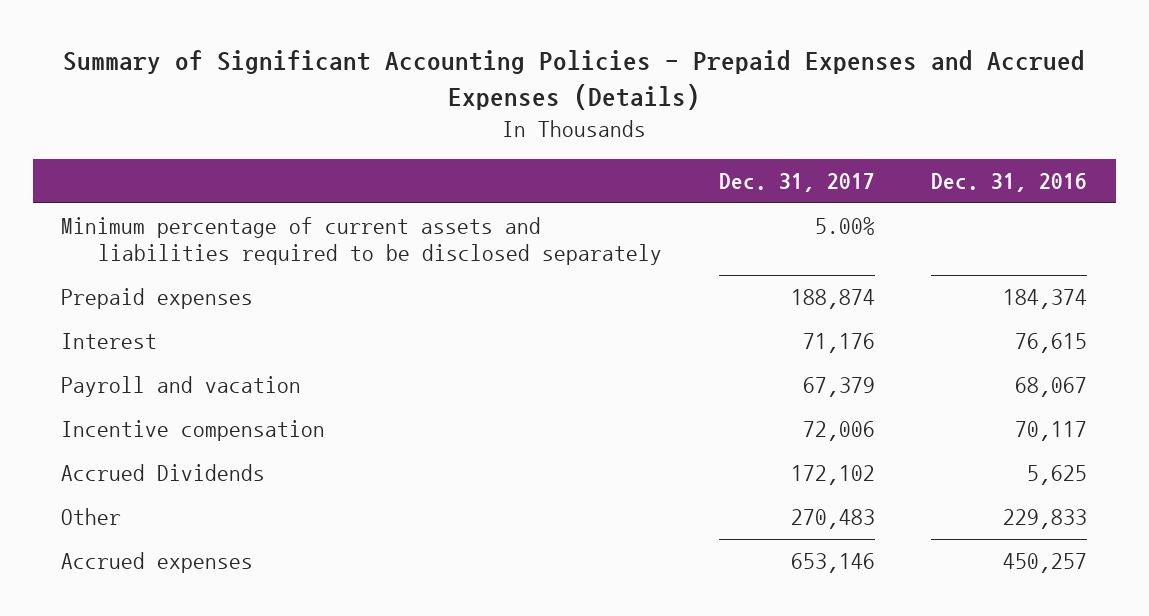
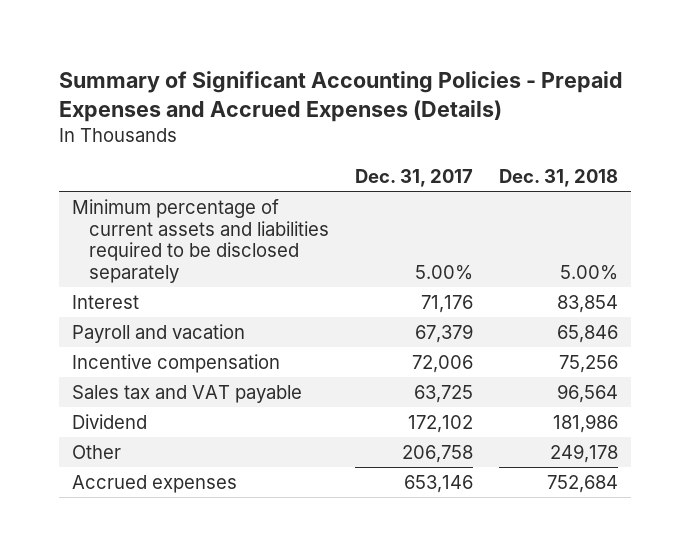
[931,173,1088,193] Dec. 31, 2016 -> none
none -> [498,168,618,187] Dec. 31, 2018
[61,288,254,310] Prepaid expenses -> none
none -> [71,384,302,403] Sales tax and VAT payable
[61,464,266,482] Accrued Dividends -> [71,413,147,429] Dividend
[790,509,875,530] 270,483 -> [401,444,473,463] 206,758

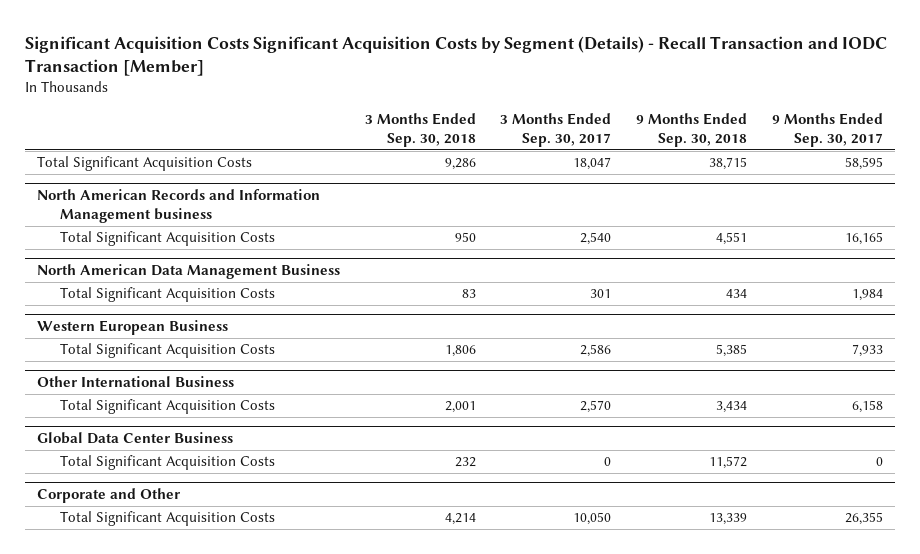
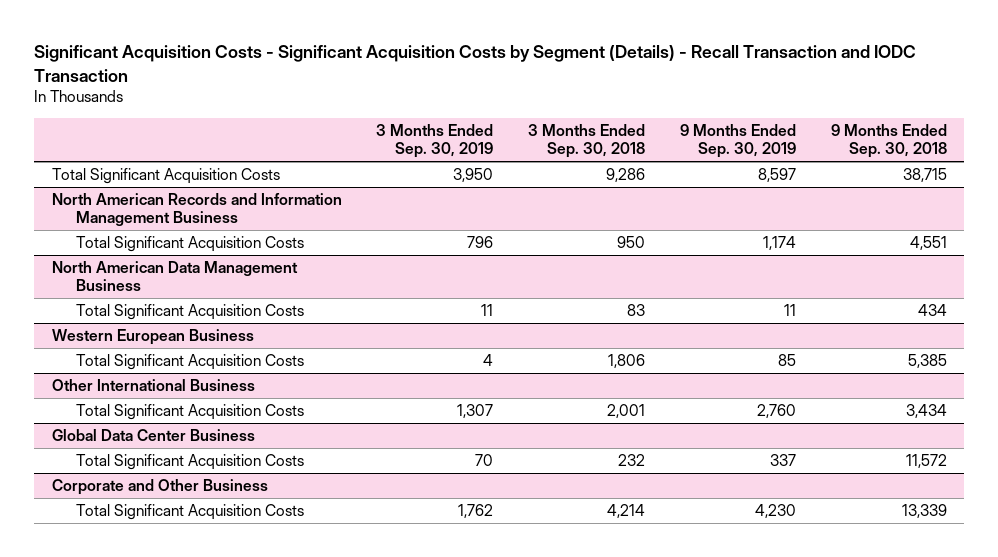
[25,35,888,76] Significant Acquisition Costs Significant Acquisition Costs by Segment (Details) - Recall Transaction and IODC Transaction [Member] -> [34,45,917,82] Significant Acquisition Costs - Significant Acquisition Costs by Segment (Details) - Recall Transaction and IODC Transaction
[500,113,612,148] 3 Months Ended Sep. 30, 2017 -> none
[771,113,883,148] 9 Months Ended Sep. 30, 2017 -> none
none -> [376,123,494,158] 3 Months Ended Sep. 30, 2019
none -> [679,123,796,158] 9 Months Ended Sep. 30, 2019
[37,189,321,224] North American Records and Information Management business -> [51,193,342,227] North American Records and Information Management Business
[37,488,181,504] Corporate and Other -> [51,479,268,496] Corporate and Other Business

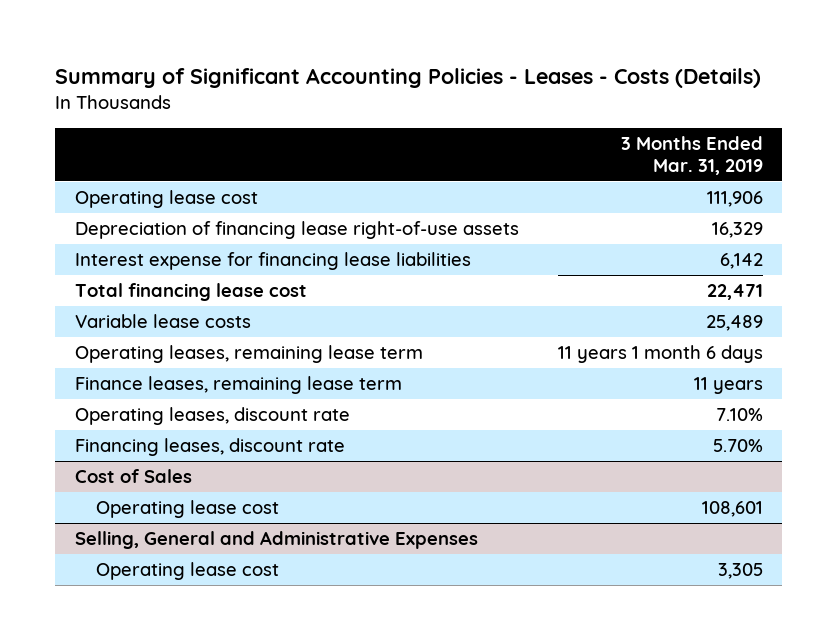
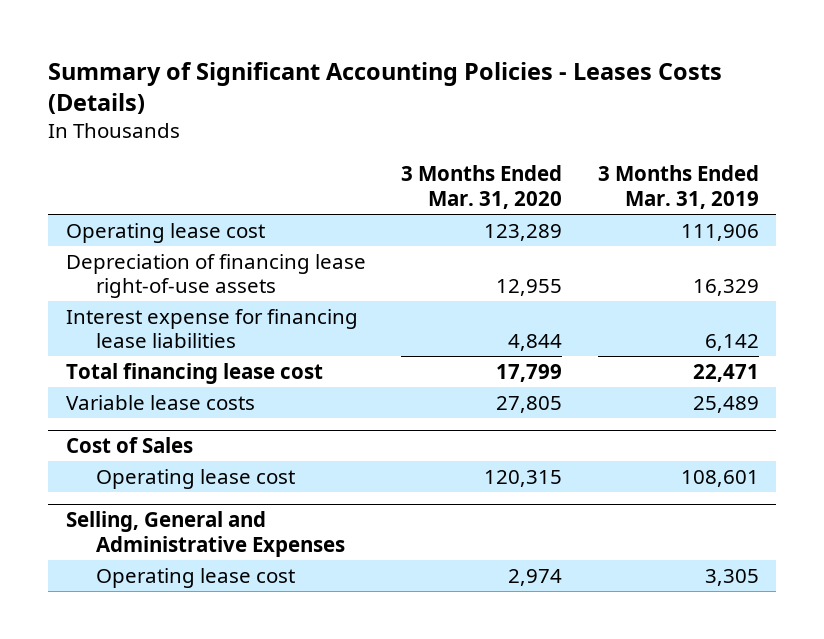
[55,68,762,89] Summary of Significant Accounting Policies - Leases - Costs (Details) -> [48,61,723,115] Summary of Significant Accounting Policies - Leases Costs (Details)
none -> [401,165,563,210] 3 Months Ended Mar. 31, 2020
[74,344,423,363] Operating leases, remaining lease term -> none
[74,375,402,394] Finance leases, remaining lease term -> none
[74,406,350,425] Operating leases, discount rate -> none
[74,437,345,456] Financing leases, discount rate -> none

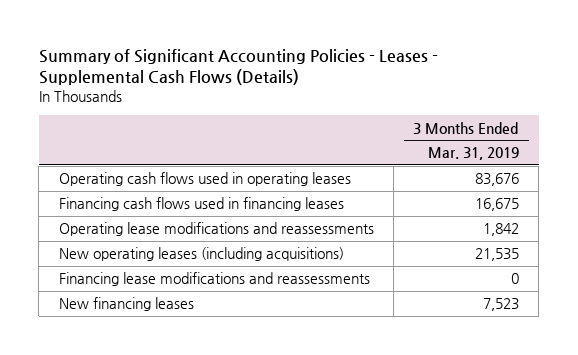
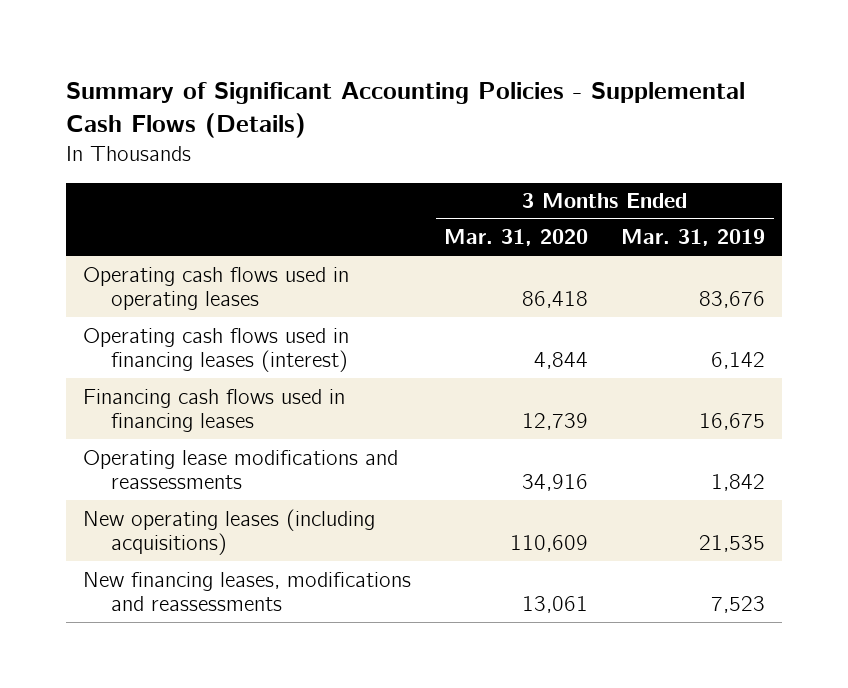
[38,48,438,86] Summary of Significant Accounting Policies - Leases - Supplemental Cash Flows (Details) -> [65,82,745,139] Summary of Significant Accounting Policies - Supplemental Cash Flows (Details)
none -> [444,229,589,247] Mar. 31, 2020
none -> [82,327,349,373] Operating cash flows used in financing leases (interest)
[58,272,370,287] Financing lease modifications and reassessments -> none
[58,297,194,312] New financing leases -> [82,571,411,612] New financing leases, modifications and reassessments

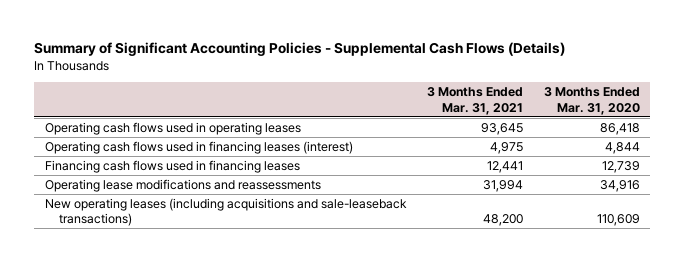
[621,229,766,247] Mar. 31, 2019 -> none
none -> [426,87,523,115] 3 Months Ended Mar. 31, 2021
[82,571,411,612] New financing leases, modifications and reassessments -> none
[82,508,375,556] New operating leases (including acquisitions) -> [44,197,407,227] New operating leases (including acquisitions and sale-leaseback transactions)

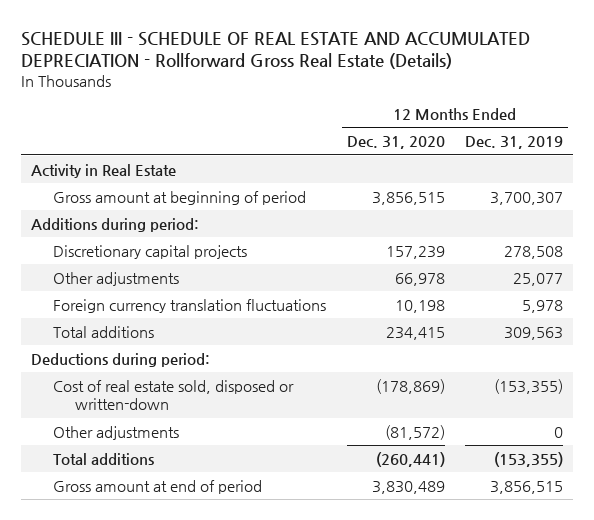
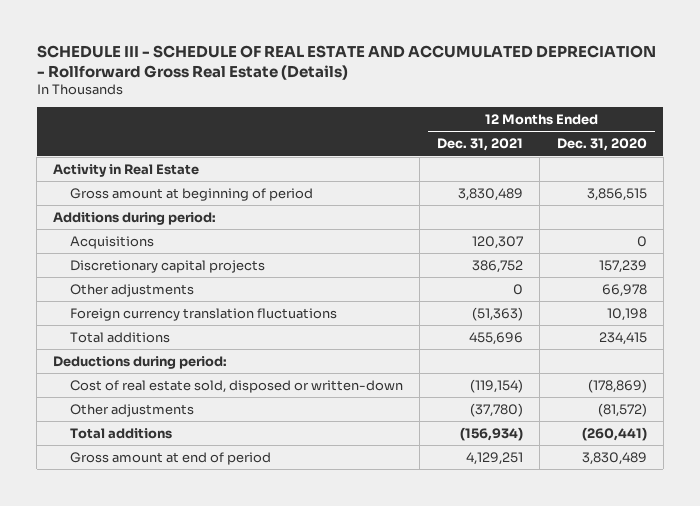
[465,136,564,150] Dec. 31, 2019 -> none
none -> [436,138,523,152] Dec. 31, 2021
none -> [70,235,155,249] Acquisitions

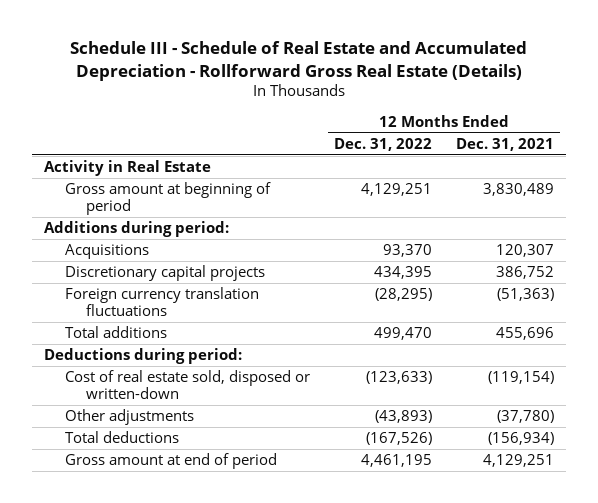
[36,44,656,80] SCHEDULE III - SCHEDULE OF REAL ESTATE AND ACCUMULATED DEPRECIATION - Rollforward Gross Real Estate (Details) -> [70,41,528,81] Schedule III - Schedule of Real Estate and Accumulated Depreciation - Rollforward Gross Real Estate (Details)
[556,138,647,152] Dec. 31, 2020 -> none
none -> [334,137,433,151] Dec. 31, 2022
[70,283,195,297] Other adjustments -> none
[70,427,173,439] Total additions -> [64,431,179,444] Total deductions

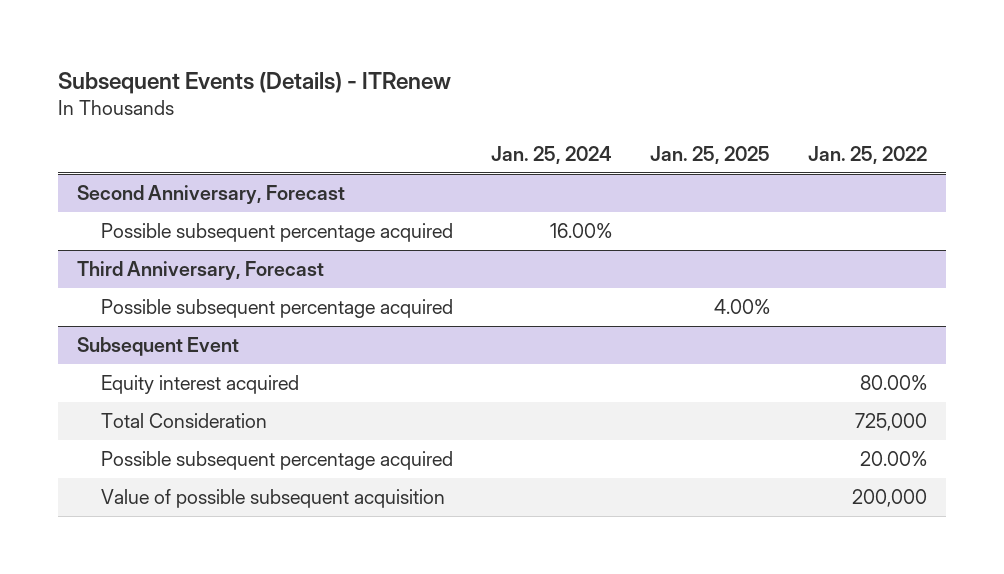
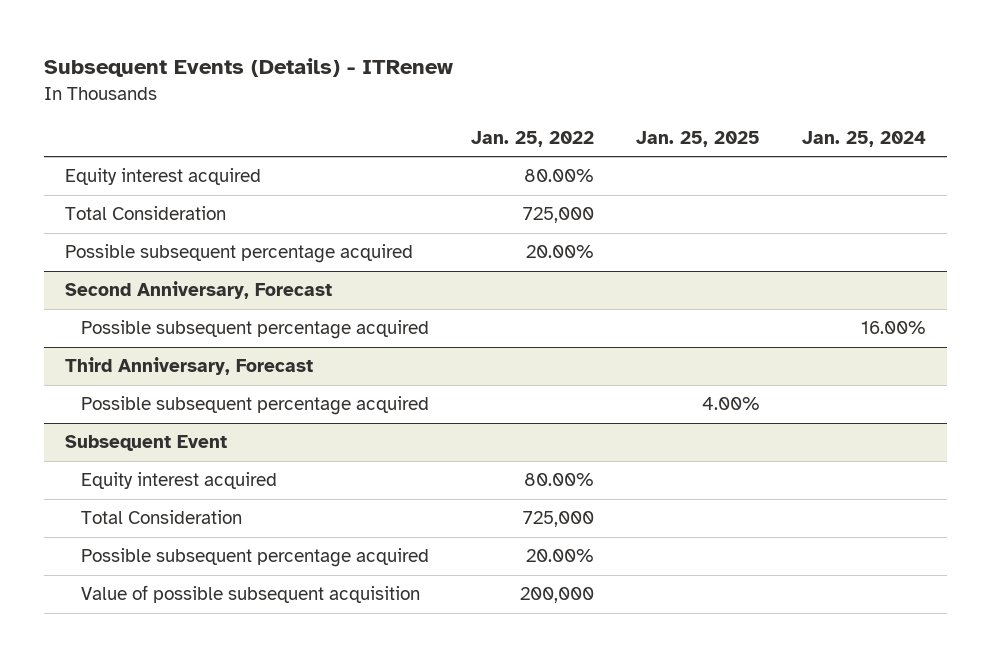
none -> [65,168,262,186] Equity interest acquired
none -> [65,206,227,221] Total Consideration
none -> [65,244,414,264] Possible subsequent percentage acquired

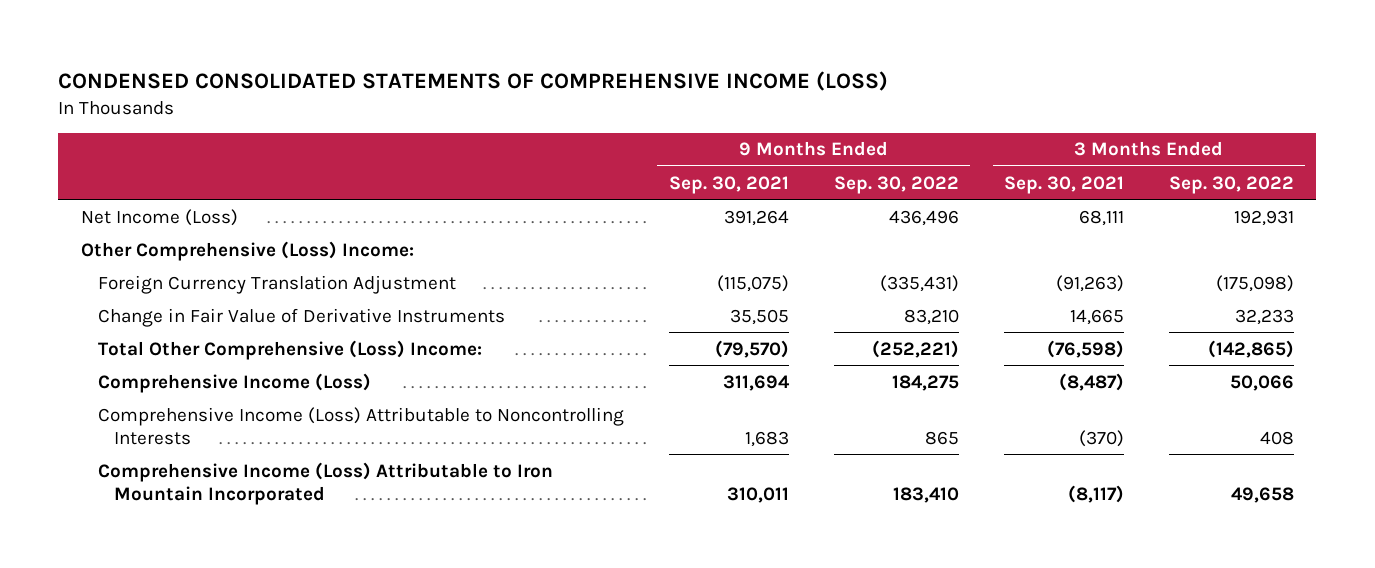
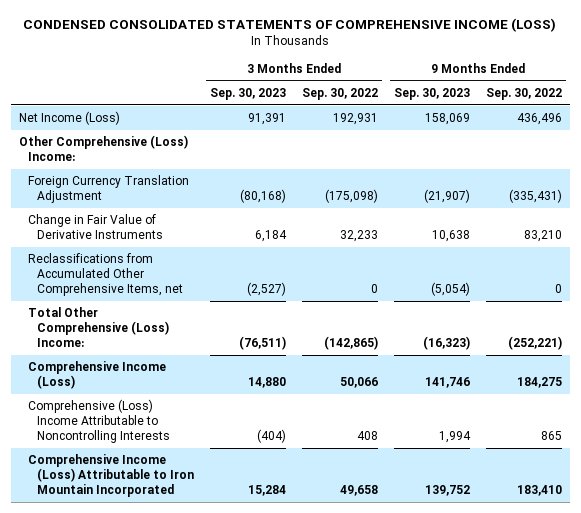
[668,175,789,194] Sep. 30, 2021 -> none
[1003,175,1124,194] Sep. 30, 2021 -> none
none -> [209,87,286,100] Sep. 30, 2023
none -> [393,87,470,100] Sep. 30, 2023
none -> [27,253,183,296] Reclassifications from Accumulated Other Comprehensive Items, net
[97,406,624,445] Comprehensive Income (Loss) Attributable to Noncontrolling Interests -> [27,399,170,443] Comprehensive (Loss) Income Attributable to Noncontrolling Interests

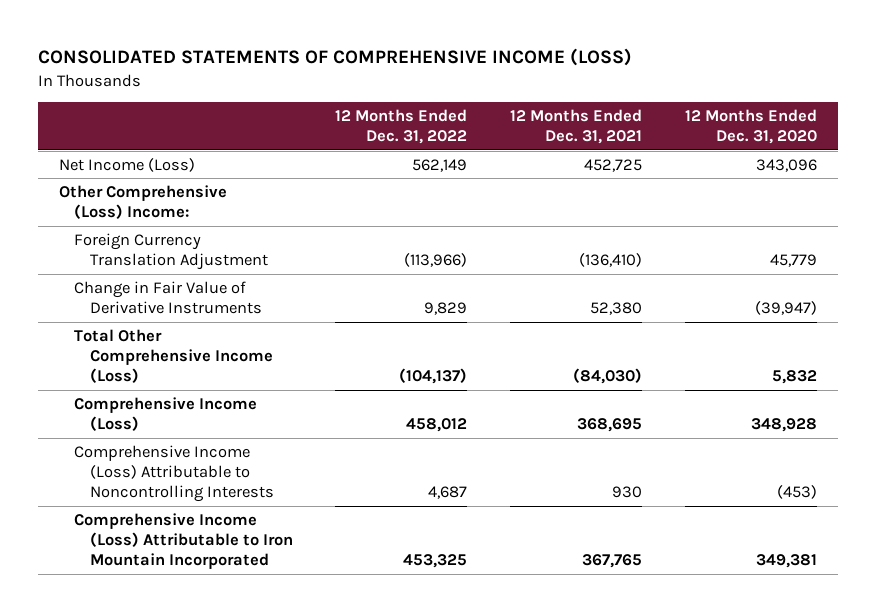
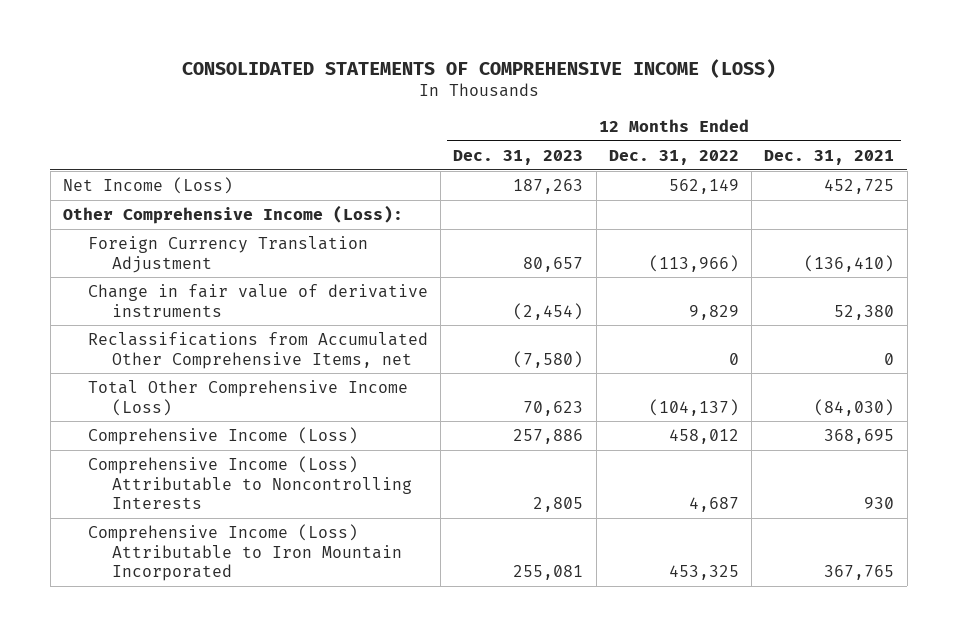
[684,108,817,145] 12 Months Ended Dec. 31, 2020 -> none
none -> [453,149,584,165] Dec. 31, 2023
[59,184,228,220] Other Comprehensive (Loss) Income: -> [63,204,404,224] Other Comprehensive Income (Loss):
[74,280,262,315] Change in Fair Value of Derivative Instruments -> [87,283,428,317] Change in fair value of derivative instruments
none -> [87,331,428,369] Reclassifications from Accumulated Other Comprehensive Items, net

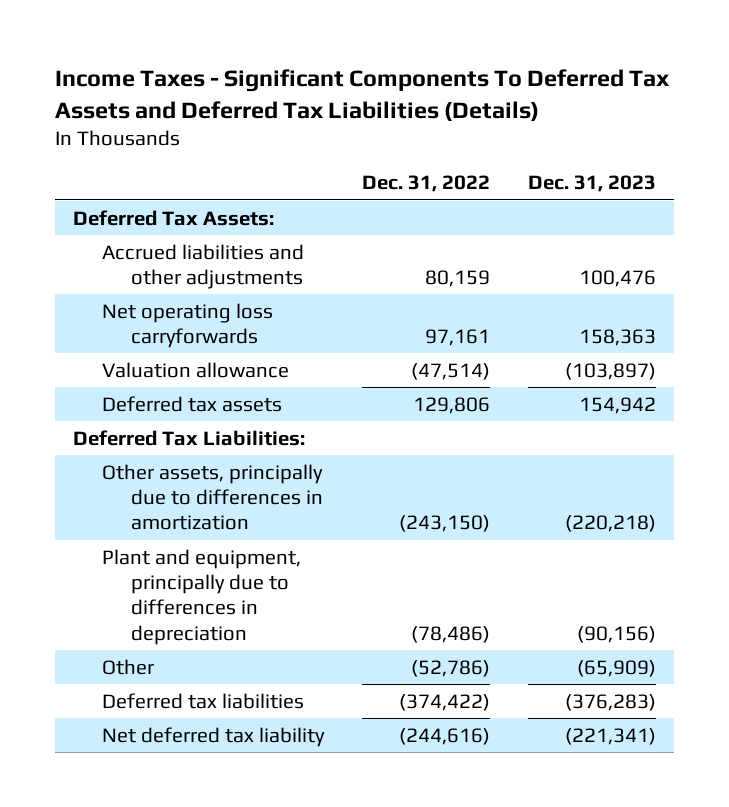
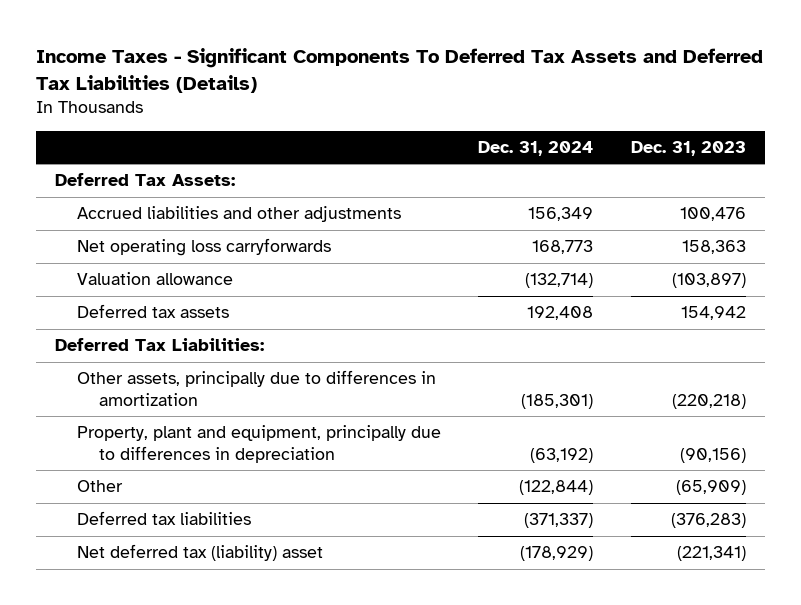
[361,175,490,193] Dec. 31, 2022 -> none
none -> [478,140,594,156] Dec. 31, 2024
[102,548,302,645] Plant and equipment, principally due to differences in depreciation -> [76,425,441,463] Property, plant and equipment, principally due to differences in depreciation
[102,726,326,747] Net deferred tax liability -> [76,544,323,562] Net deferred tax (liability) asset

